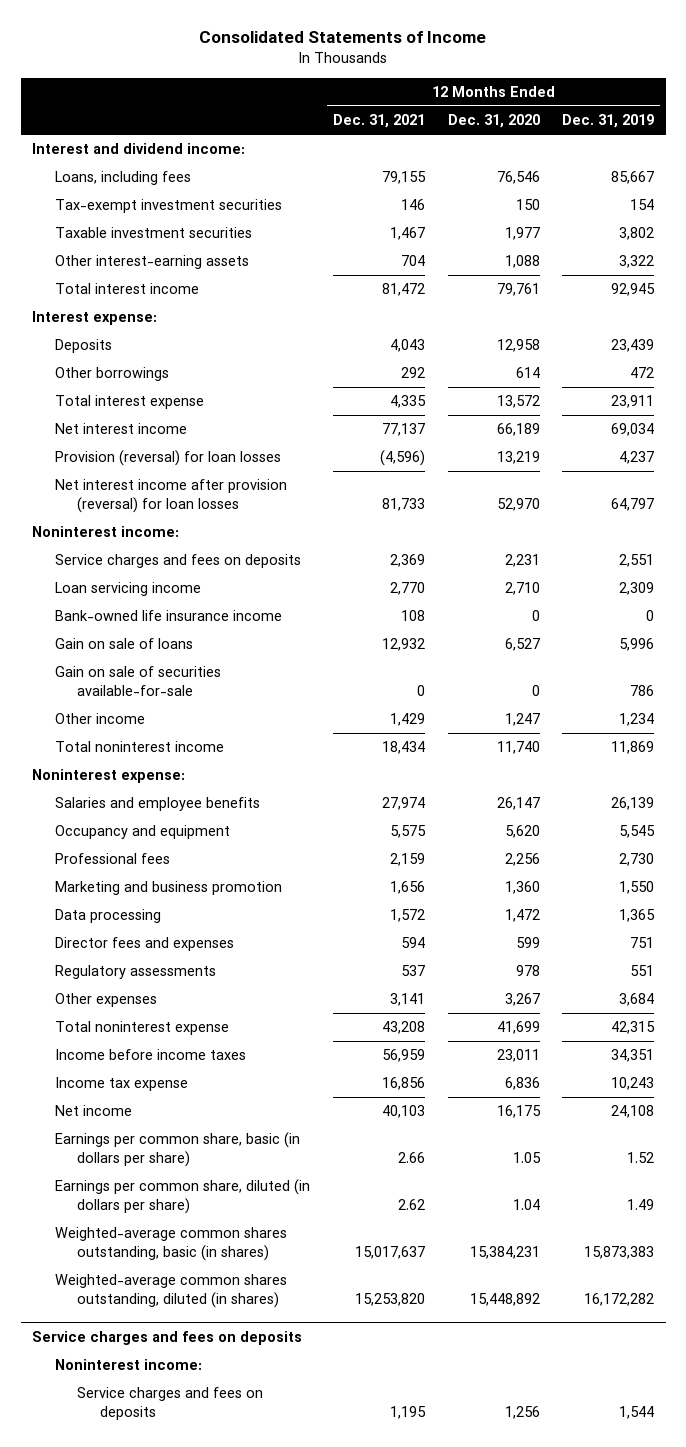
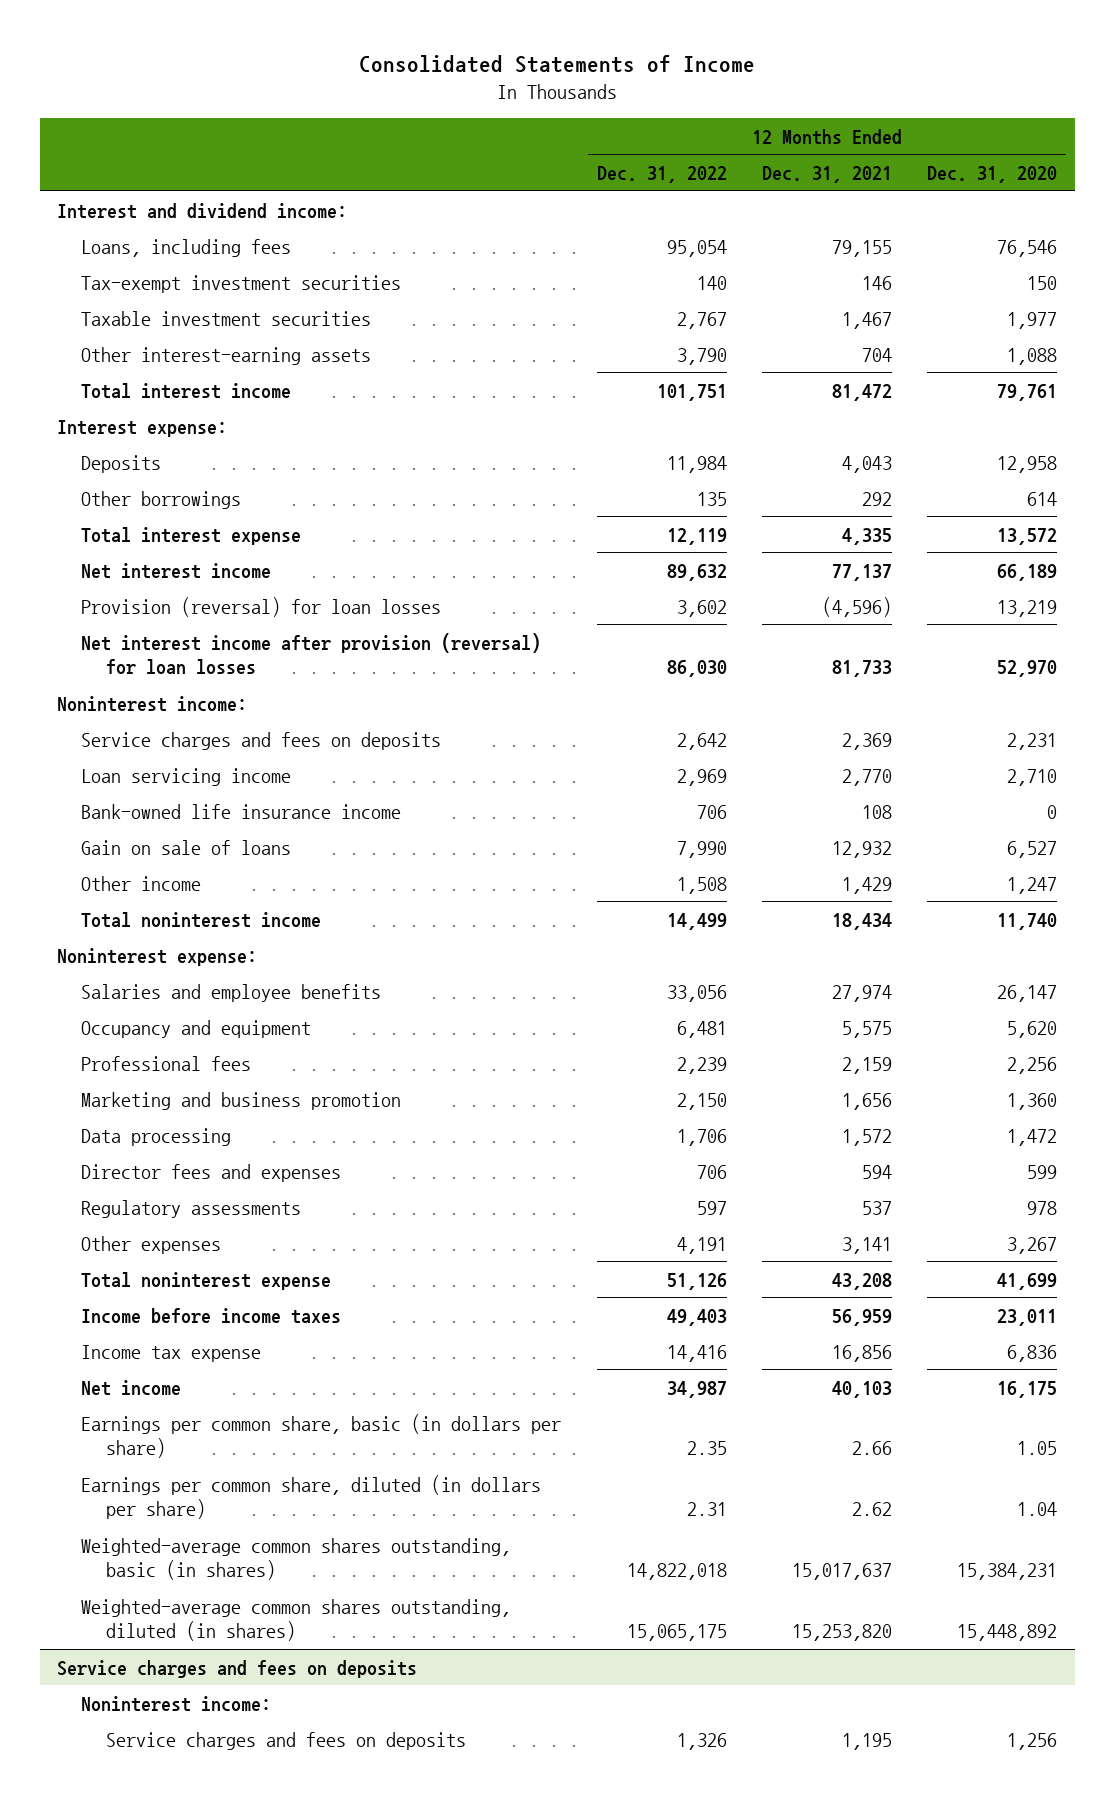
[562,114,655,129] Dec. 31, 2019 -> none
none -> [596,166,727,184] Dec. 31, 2022
[54,666,221,697] Gain on sale of securities available-for-sale -> none

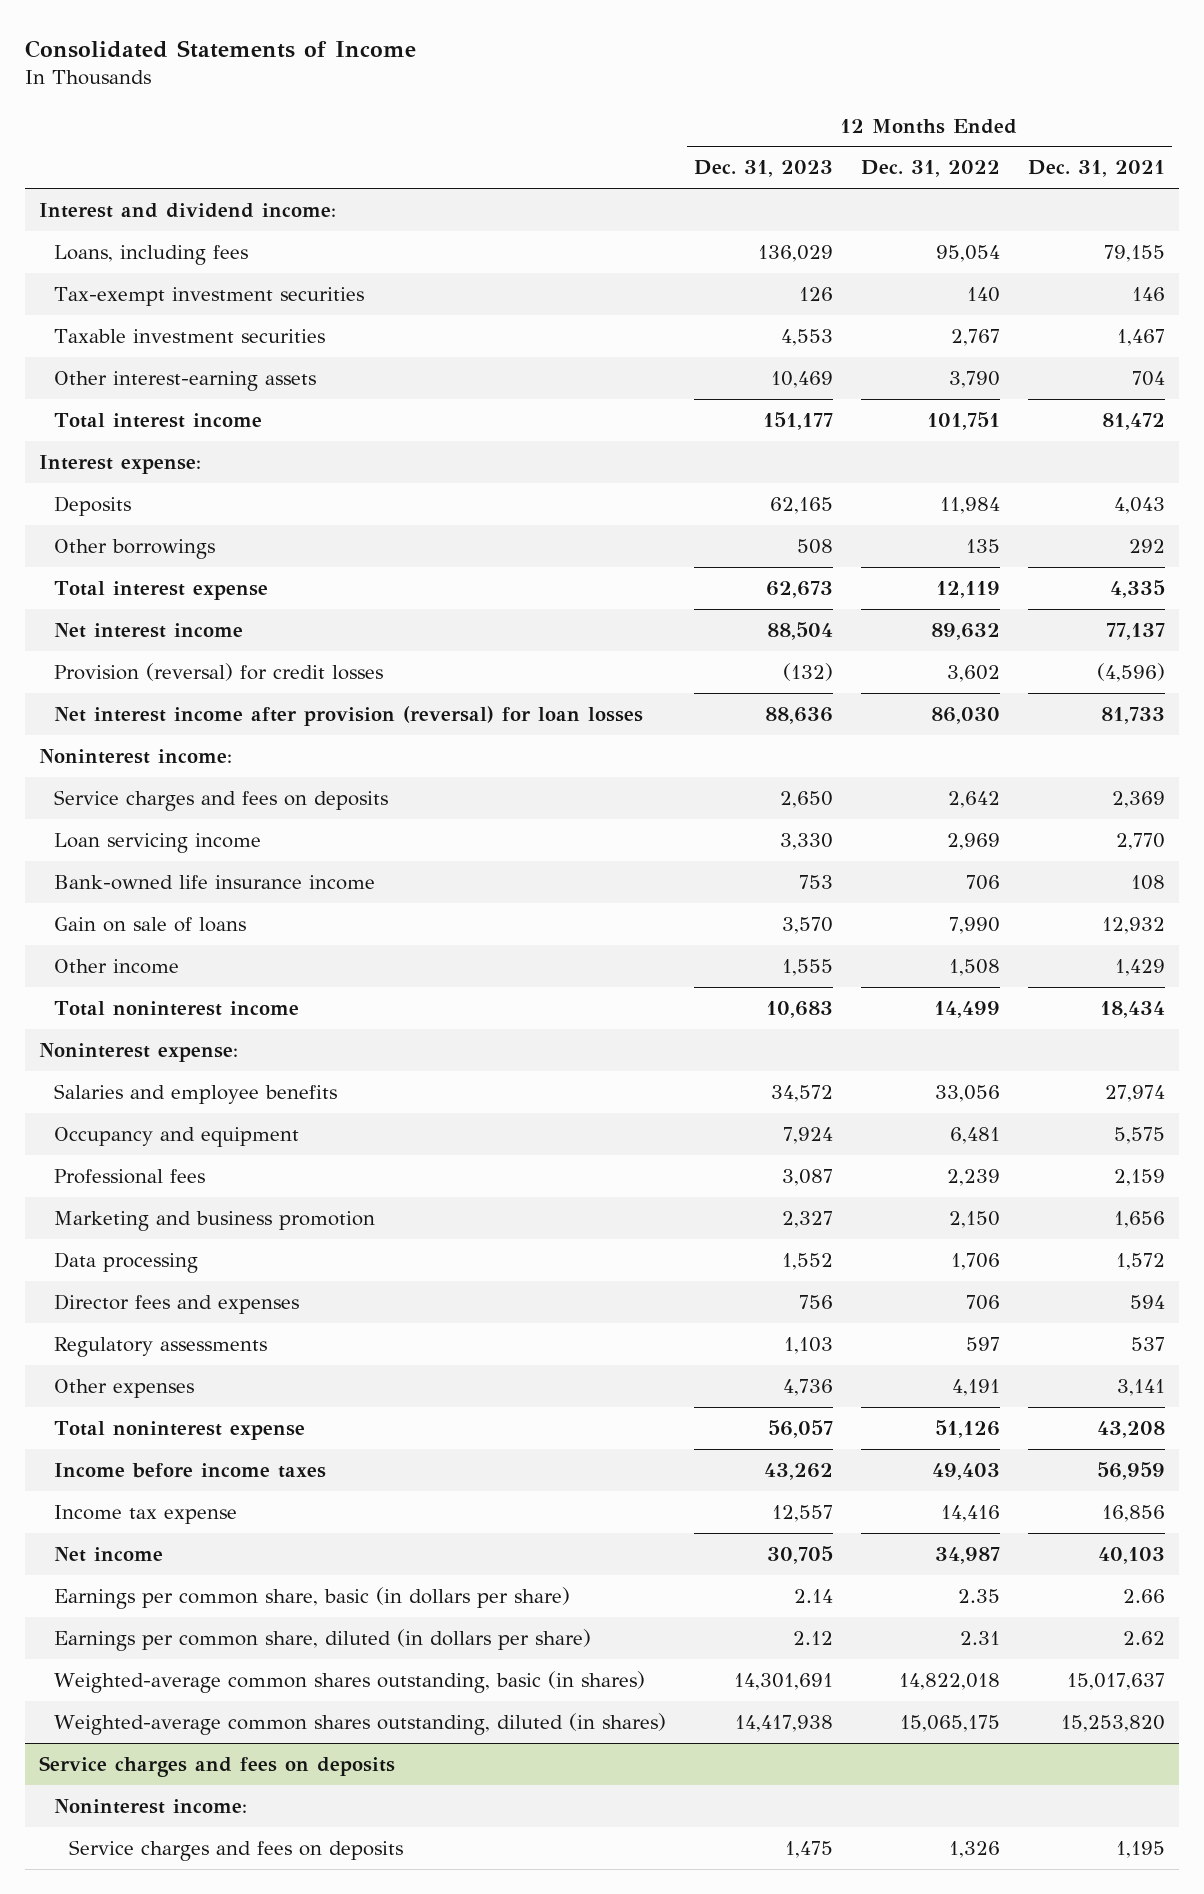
[927,166,1058,184] Dec. 31, 2020 -> none
none -> [693,160,833,178] Dec. 31, 2023
[81,596,442,617] Provision (reversal) for loan losses -> [54,662,384,681] Provision (reversal) for credit losses

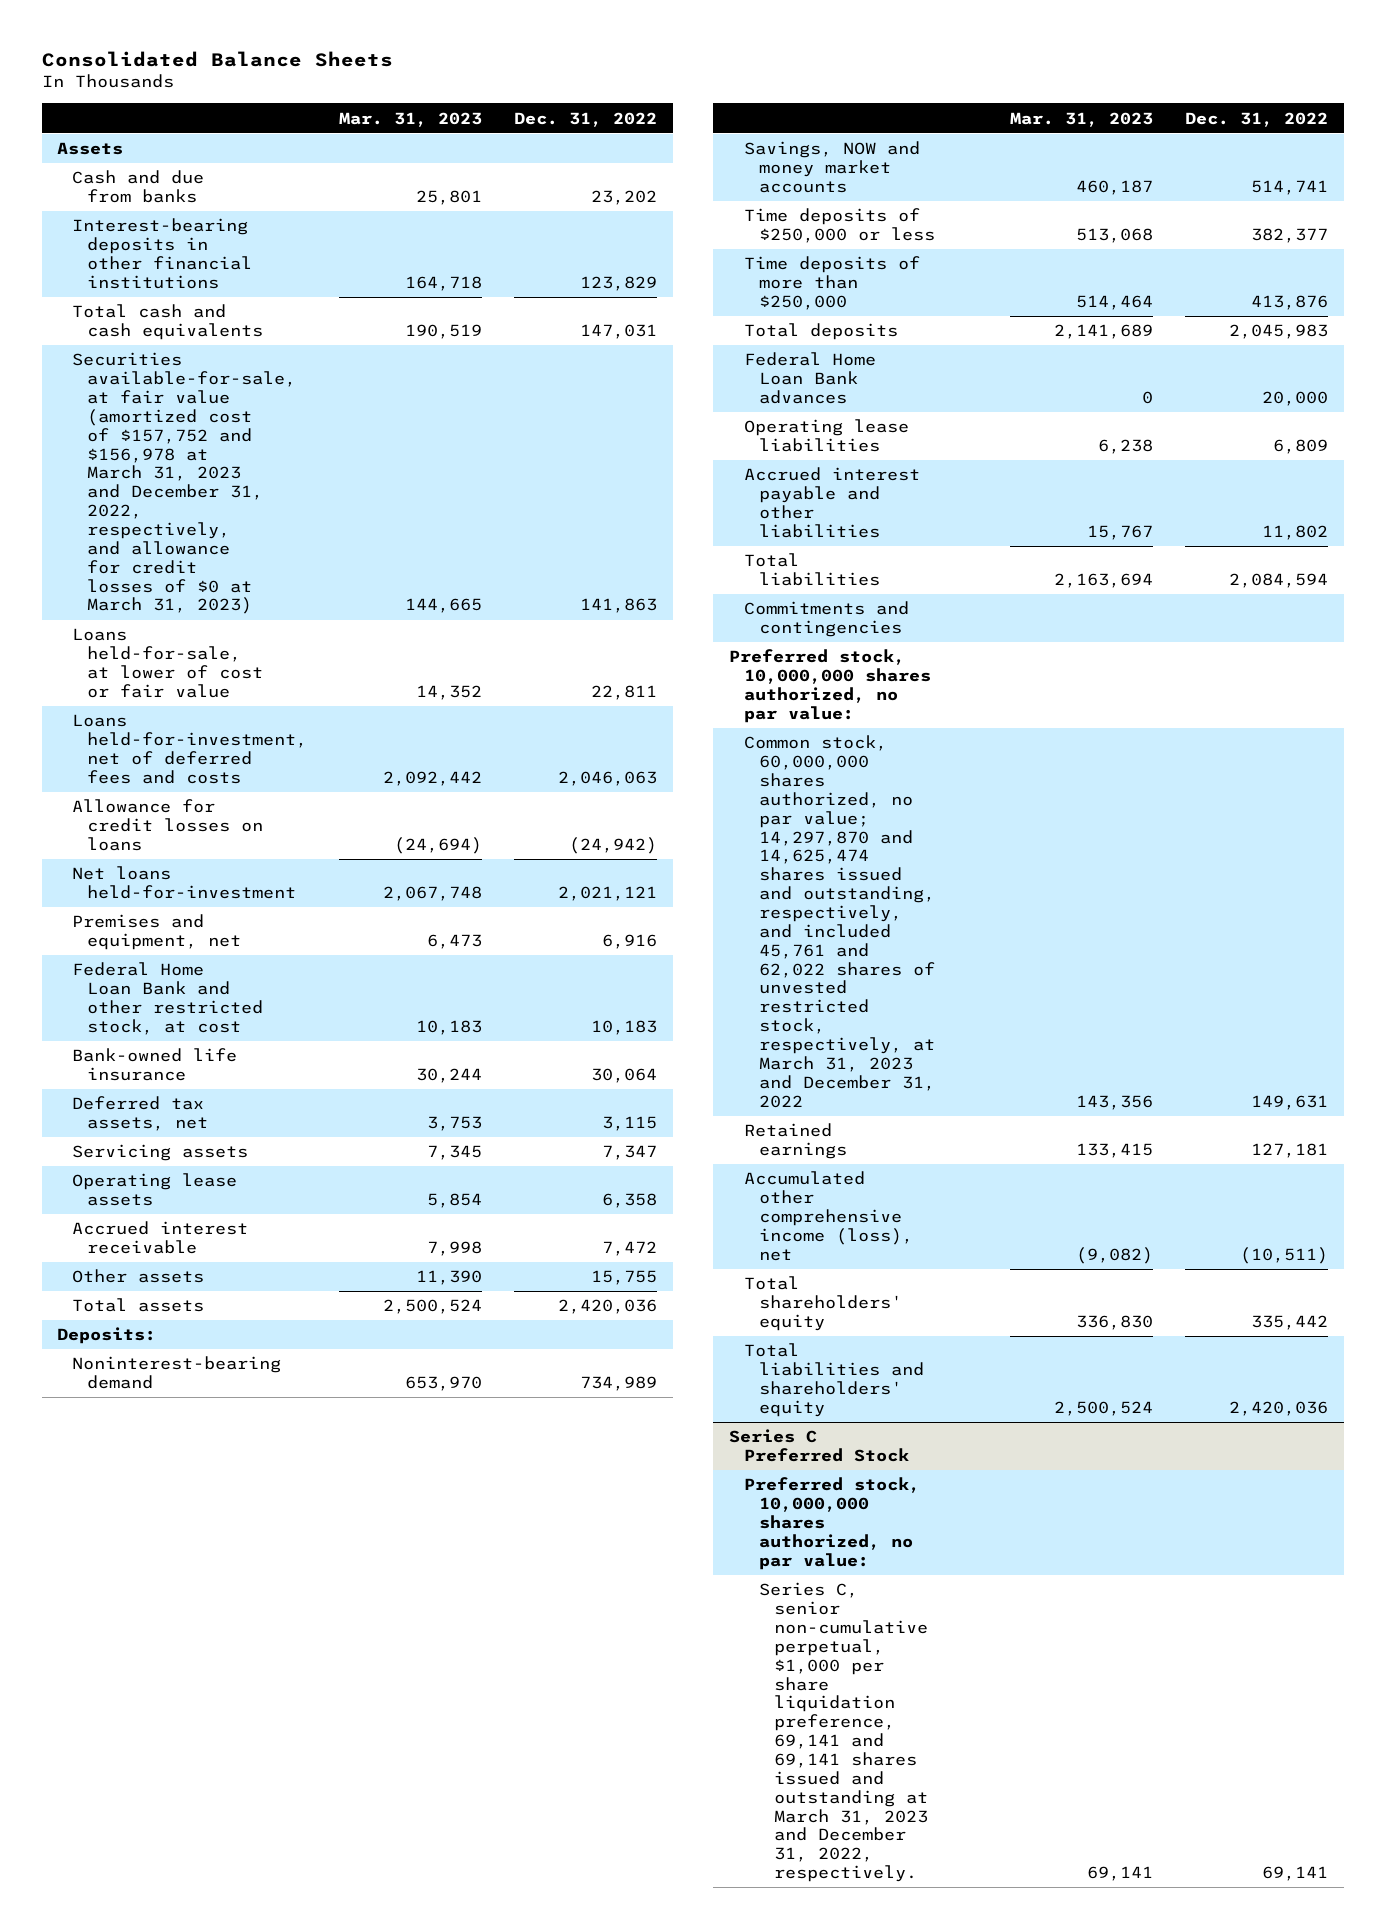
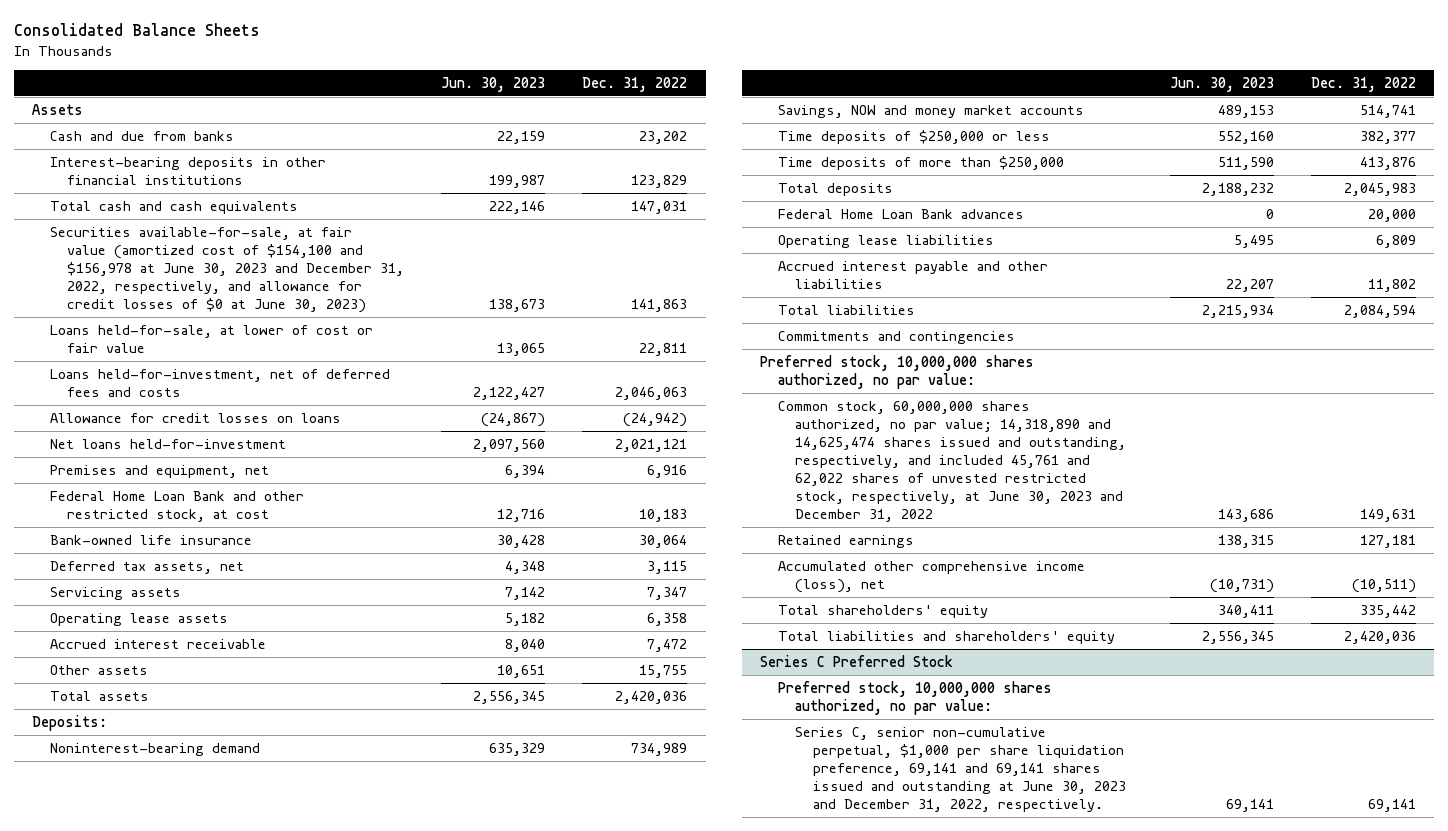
[339,111,483,127] Mar. 31, 2023 -> none
none -> [441,76,546,92] Jun. 30, 2023
[72,352,297,615] Securities available-for-sale, at fair value (amortized cost of $157,752 and $156,978 at March 31, 2023 and December 31, 2022, respectively, and allowance for credit losses of $0 at March 31, 2023) -> [49,226,405,313] Securities available-for-sale, at fair value (amortized cost of $154,100 and $156,978 at June 30, 2023 and December 31, 2022, respectively, and allowance for credit losses of $0 at June 30, 2023)
[743,735,935,1108] Common stock, 60,000,000 shares authorized, no par value; 14,297,870 and 14,625,474 shares issued and outstanding, respectively, and included 45,761 and 62,022 shares of unvested restricted stock, respectively, at March 31, 2023 and December 31, 2022 -> [777,400,1127,522] Common stock, 60,000,000 shares authorized, no par value; 14,318,890 and 14,625,474 shares issued and outstanding, respectively, and included 45,761 and 62,022 shares of unvested restricted stock, respectively, at June 30, 2023 and December 31, 2022
[758,1582,928,1883] Series C, senior non-cumulative perpetual, $1,000 per share liquidation preference, 69,141 and 69,141 shares issued and outstanding at March 31, 2023 and December 31, 2022, respectively. -> [795,726,1126,812] Series C, senior non-cumulative perpetual, $1,000 per share liquidation preference, 69,141 and 69,141 shares issued and outstanding at June 30, 2023 and December 31, 2022, respectively.

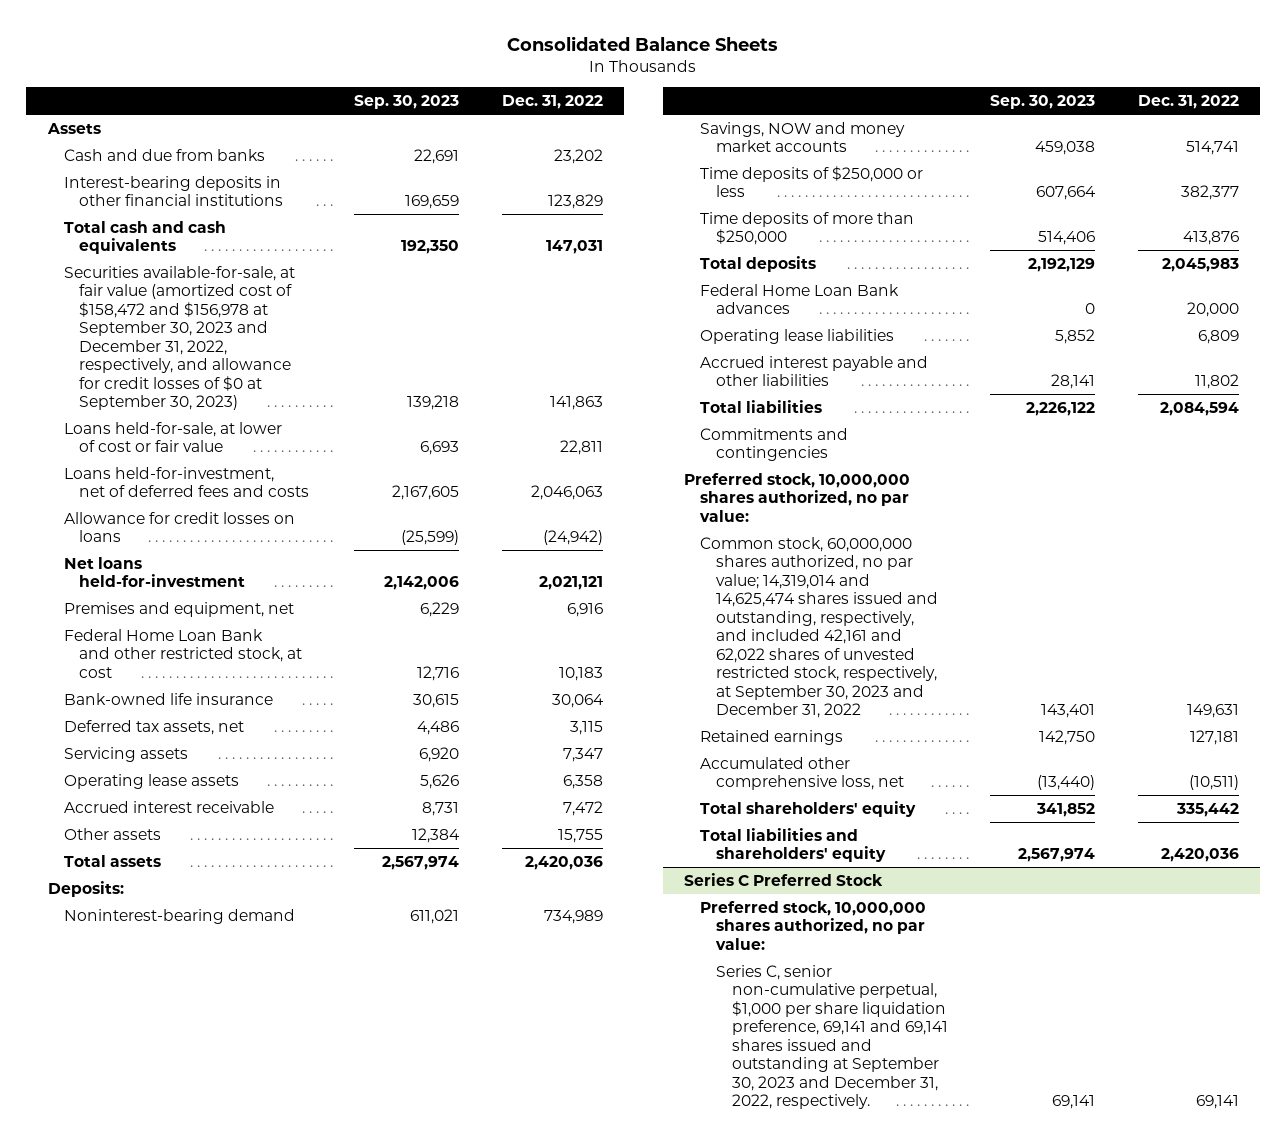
[441,76,546,92] Jun. 30, 2023 -> none
none -> [353,94,459,109] Sep. 30, 2023
[49,226,405,313] Securities available-for-sale, at fair value (amortized cost of $154,100 and $156,978 at June 30, 2023 and December 31, 2022, respectively, and allowance for credit losses of $0 at June 30, 2023) -> [63,265,295,411] Securities available-for-sale, at fair value (amortized cost of $158,472 and $156,978 at September 30, 2023 and December 31, 2022, respectively, and allowance for credit losses of $0 at September 30, 2023)
[777,400,1127,522] Common stock, 60,000,000 shares authorized, no par value; 14,318,890 and 14,625,474 shares issued and outstanding, respectively, and included 45,761 and 62,022 shares of unvested restricted stock, respectively, at June 30, 2023 and December 31, 2022 -> [700,536,938,719] Common stock, 60,000,000 shares authorized, no par value; 14,319,014 and 14,625,474 shares issued and outstanding, respectively, and included 42,161 and 62,022 shares of unvested restricted stock, respectively, at September 30, 2023 and December 31, 2022
[777,560,1085,593] Accumulated other comprehensive income (loss), net -> [700,756,904,791] Accumulated other comprehensive loss, net
[795,726,1126,812] Series C, senior non-cumulative perpetual, $1,000 per share liquidation preference, 69,141 and 69,141 shares issued and outstanding at June 30, 2023 and December 31, 2022, respectively. -> [715,964,948,1110] Series C, senior non-cumulative perpetual, $1,000 per share liquidation preference, 69,141 and 69,141 shares issued and outstanding at September 30, 2023 and December 31, 2022, respectively.

